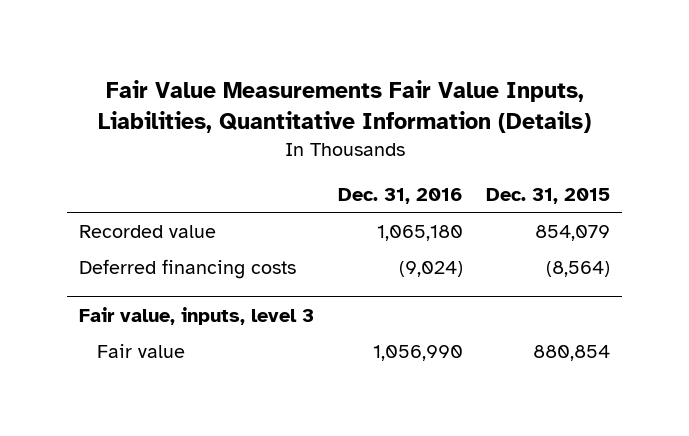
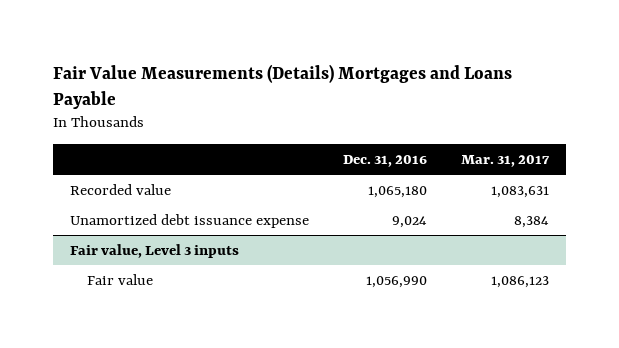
[97,79,591,134] Fair Value Measurements Fair Value Inputs, Liabilities, Quantitative Information (Details) -> [52,63,512,109] Fair Value Measurements (Details) Mortgages and Loans Payable
[486,188,611,205] Dec. 31, 2015 -> none
none -> [461,154,551,167] Mar. 31, 2017
[78,258,296,279] Deferred financing costs -> none
none -> [69,213,309,228] Unamortized debt issuance expense
[78,306,314,325] Fair value, inputs, level 3 -> [69,243,239,258] Fair value, Level 3 inputs

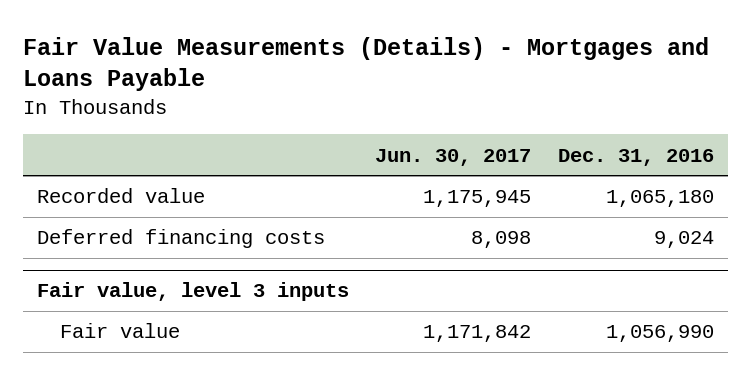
[52,63,512,109] Fair Value Measurements (Details) Mortgages and Loans Payable -> [23,36,710,92] Fair Value Measurements (Details) - Mortgages and Loans Payable
[461,154,551,167] Mar. 31, 2017 -> none
none -> [375,148,532,166] Jun. 30, 2017
[69,213,309,228] Unamortized debt issuance expense -> [36,229,325,249] Deferred financing costs
[69,243,239,258] Fair value, Level 3 inputs -> [36,282,349,302] Fair value, level 3 inputs

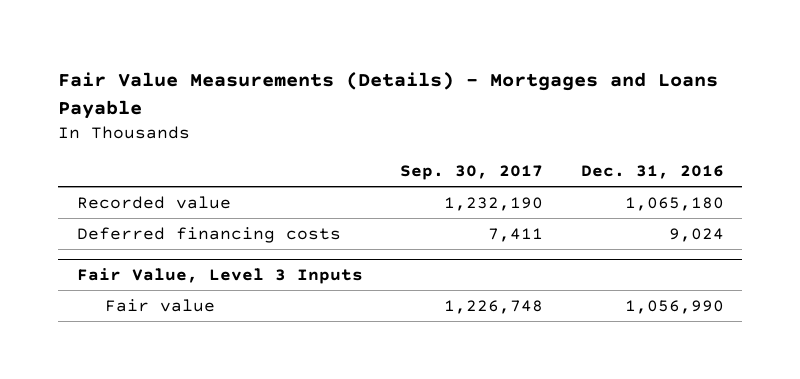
[375,148,532,166] Jun. 30, 2017 -> none
none -> [400,165,544,181] Sep. 30, 2017
[36,282,349,302] Fair value, level 3 inputs -> [76,268,363,285] Fair Value, Level 3 Inputs

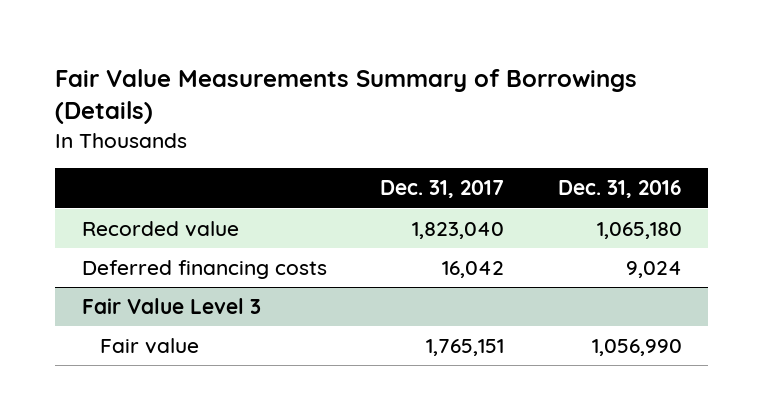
[57,71,718,119] Fair Value Measurements (Details) - Mortgages and Loans Payable -> [54,69,637,125] Fair Value Measurements Summary of Borrowings (Details)
[400,165,544,181] Sep. 30, 2017 -> none
none -> [380,180,505,199] Dec. 31, 2017
[76,268,363,285] Fair Value, Level 3 Inputs -> [81,297,261,314] Fair Value Level 3

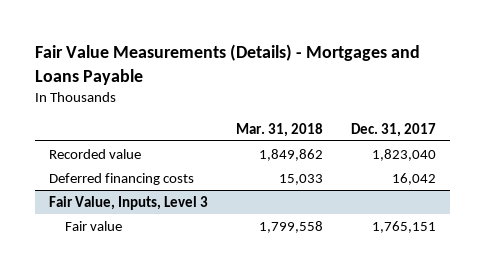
[54,69,637,125] Fair Value Measurements Summary of Borrowings (Details) -> [34,44,420,85] Fair Value Measurements (Details) - Mortgages and Loans Payable
[557,180,682,199] Dec. 31, 2016 -> none
none -> [236,122,324,137] Mar. 31, 2018
[81,297,261,314] Fair Value Level 3 -> [49,195,209,210] Fair Value, Inputs, Level 3

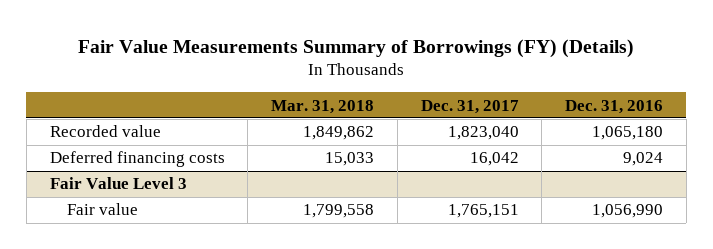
[34,44,420,85] Fair Value Measurements (Details) - Mortgages and Loans Payable -> [78,38,635,58] Fair Value Measurements Summary of Borrowings (FY) (Details)
none -> [564,99,663,114] Dec. 31, 2016
[49,195,209,210] Fair Value, Inputs, Level 3 -> [49,177,187,190] Fair Value Level 3

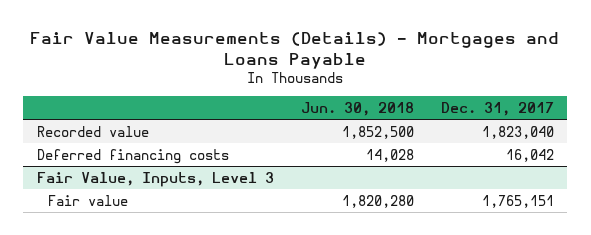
[78,38,635,58] Fair Value Measurements Summary of Borrowings (FY) (Details) -> [30,32,560,69] Fair Value Measurements (Details) - Mortgages and Loans Payable
[271,99,375,114] Mar. 31, 2018 -> none
[564,99,663,114] Dec. 31, 2016 -> none
none -> [300,101,414,116] Jun. 30, 2018
[49,177,187,190] Fair Value Level 3 -> [36,171,274,187] Fair Value, Inputs, Level 3

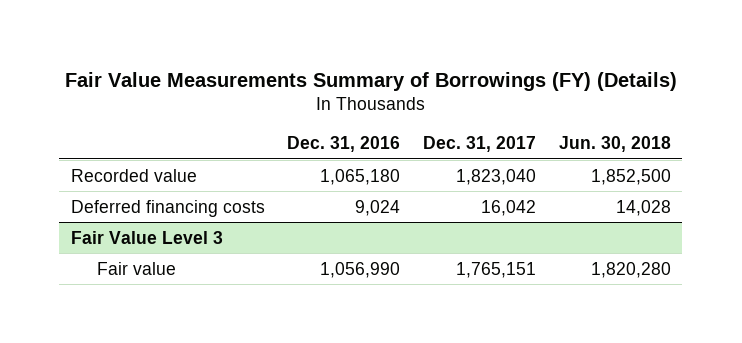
[30,32,560,69] Fair Value Measurements (Details) - Mortgages and Loans Payable -> [64,71,677,91] Fair Value Measurements Summary of Borrowings (FY) (Details)
none -> [287,136,401,153] Dec. 31, 2016
[36,171,274,187] Fair Value, Inputs, Level 3 -> [70,230,223,244] Fair Value Level 3

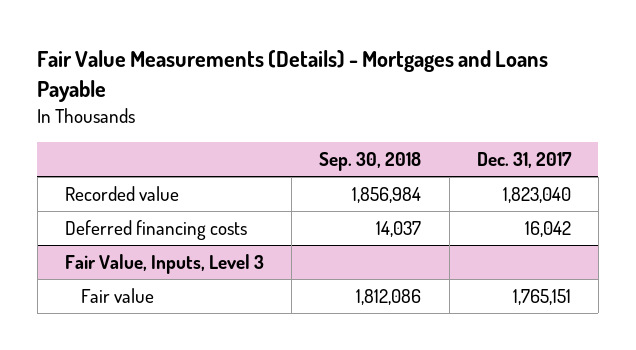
[64,71,677,91] Fair Value Measurements Summary of Borrowings (FY) (Details) -> [37,50,549,103] Fair Value Measurements (Details) - Mortgages and Loans Payable
[287,136,401,153] Dec. 31, 2016 -> none
[558,136,671,153] Jun. 30, 2018 -> none
none -> [319,152,422,172] Sep. 30, 2018
[70,230,223,244] Fair Value Level 3 -> [65,254,265,275] Fair Value, Inputs, Level 3

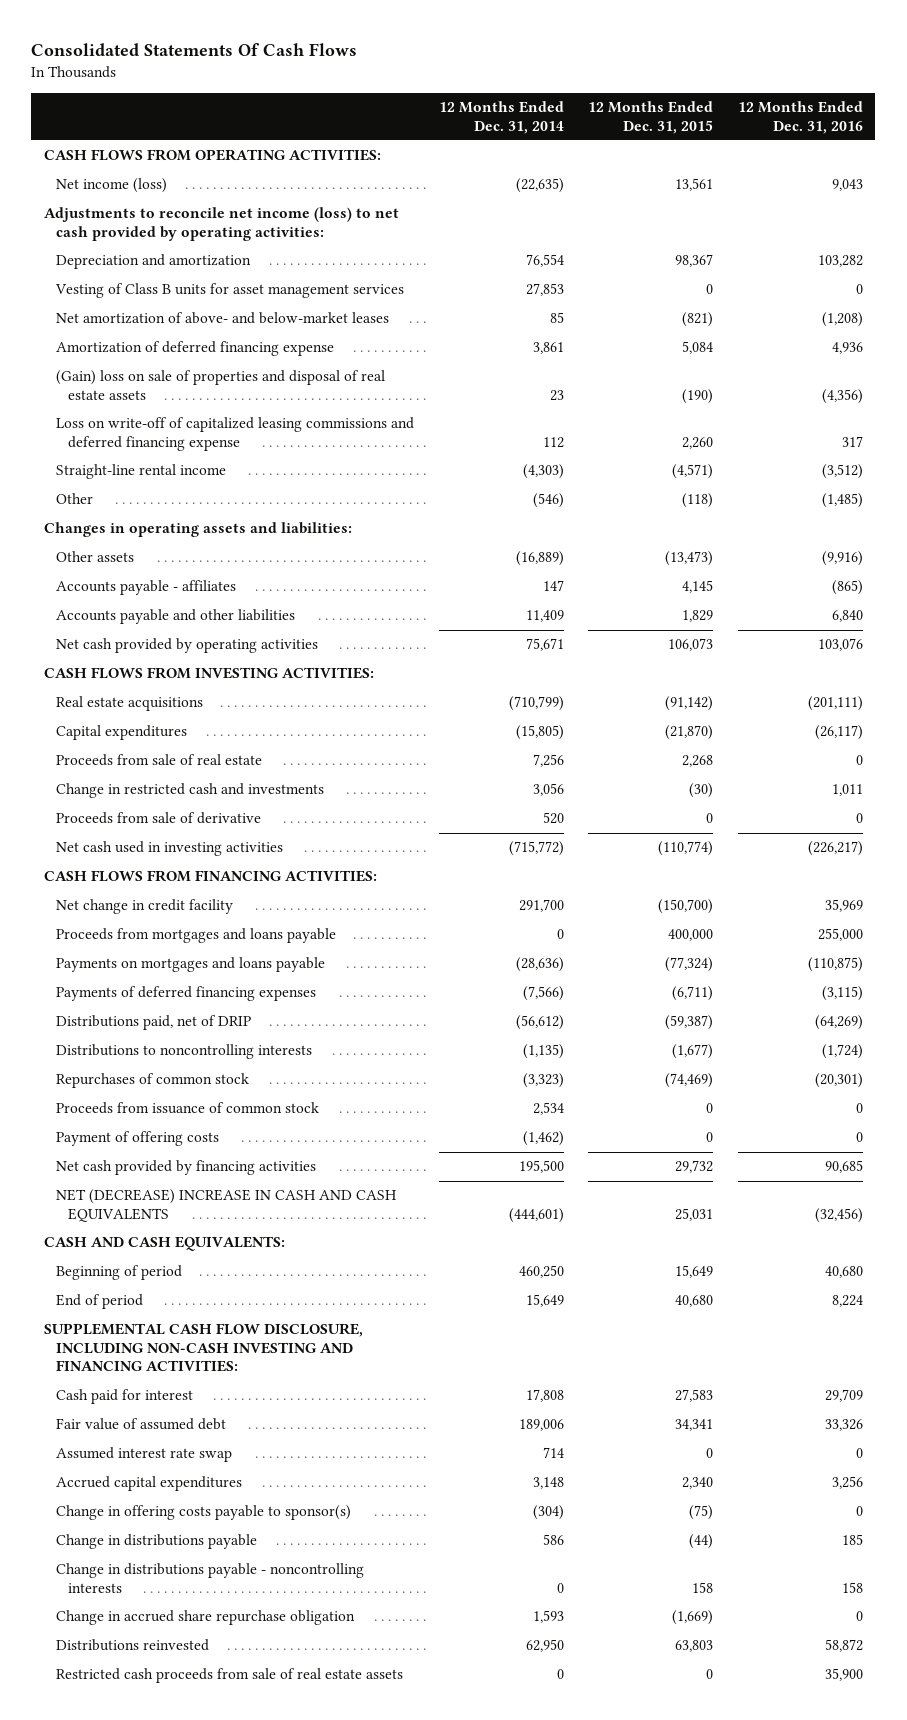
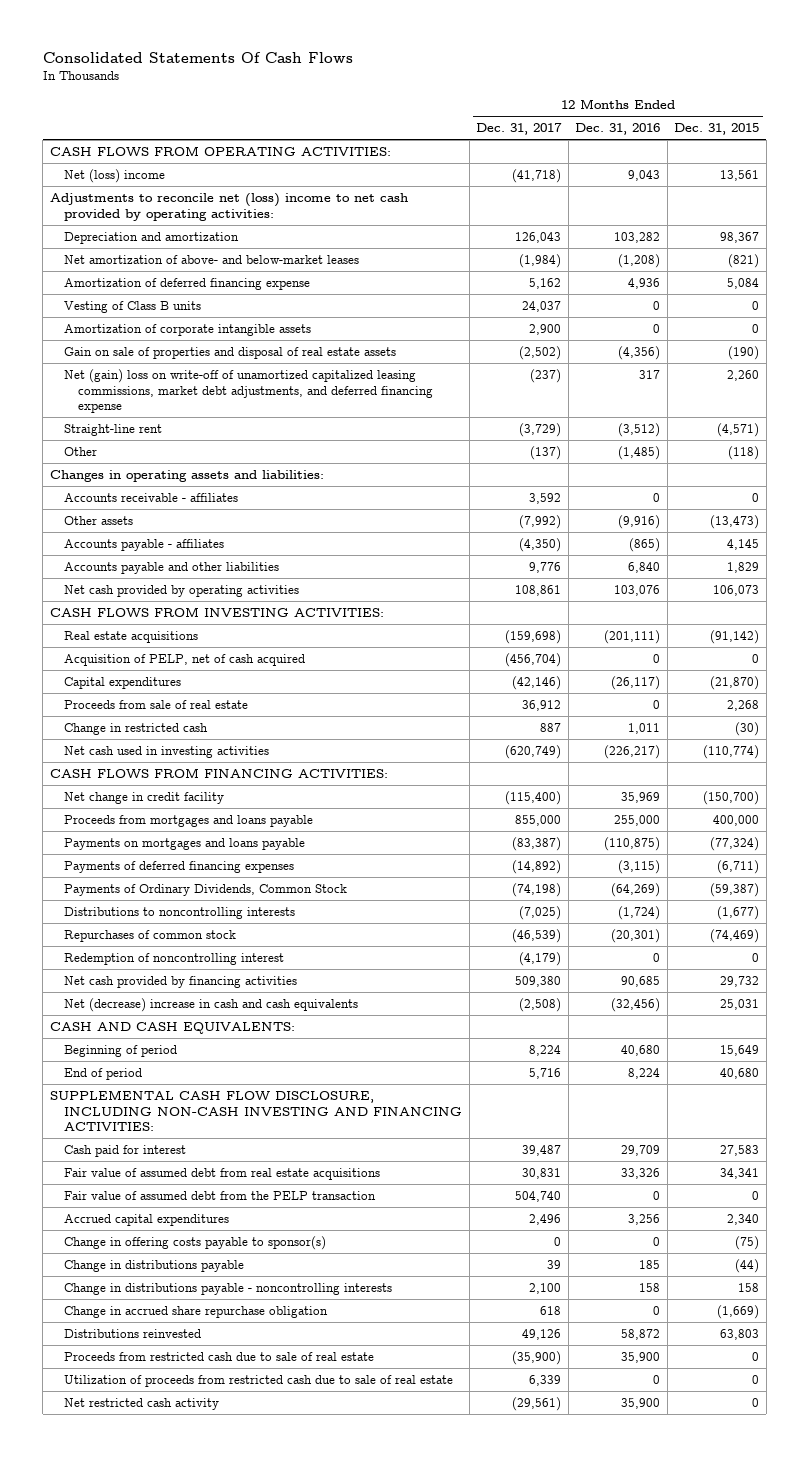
[438,101,564,134] 12 Months Ended Dec. 31, 2014 -> none
none -> [476,123,563,136] Dec. 31, 2017
[55,178,167,194] Net income (loss) -> [64,168,166,183] Net (loss) income
[43,207,399,241] Adjustments to reconcile net income (loss) to net cash provided by operating activities: -> [49,192,408,221] Adjustments to reconcile net (loss) income to net cash provided by operating activities:
[54,283,404,299] Vesting of Class B units for asset management services -> none
none -> [64,300,202,313] Vesting of Class B units
none -> [64,323,312,336] Amortization of corporate intangible assets
[55,370,385,400] (Gain) loss on sale of properties and disposal of real estate assets -> [64,346,397,359] Gain on sale of properties and disposal of real estate assets
[55,417,414,451] Loss on write-off of capitalized leasing commissions and deferred financing expense -> [64,368,434,414] Net (gain) loss on write-off of unamortized capitalized leasing commissions, market debt adjustments, and deferred financing expense
[55,464,226,480] Straight-line rental income -> [64,423,163,436] Straight-line rent
none -> [64,492,239,502] Accounts receivable - affiliates
none -> [64,653,306,666] Acquisition of PELP, net of cash acquired
[55,812,261,825] Proceeds from sale of derivative -> none
[55,783,324,799] Change in restricted cash and investments -> [64,722,209,735] Change in restricted cash
[55,1015,251,1031] Distributions paid, net of DRIP -> [64,883,348,896] Payments of Ordinary Dividends, Common Stock
[55,1102,319,1115] Proceeds from issuance of common stock -> none
[55,1131,219,1147] Payment of offering costs -> none
none -> [64,952,285,965] Redemption of noncontrolling interest
[55,1189,397,1222] NET (DECREASE) INCREASE IN CASH AND CASH EQUIVALENTS -> [64,997,359,1012] Net (decrease) increase in cash and cash equivalents
[55,1447,232,1463] Assumed interest rate swap -> none
[55,1418,226,1431] Fair value of assumed debt -> [64,1167,381,1180] Fair value of assumed debt from real estate acquisitions
none -> [64,1190,377,1200] Fair value of assumed debt from the PELP transaction
none -> [64,1351,375,1361] Proceeds from restricted cash due to sale of real estate
none -> [64,1374,454,1387] Utilization of proceeds from restricted cash due to sale of real estate
[55,1668,403,1684] Restricted cash proceeds from sale of real estate assets -> [64,1397,220,1410] Net restricted cash activity

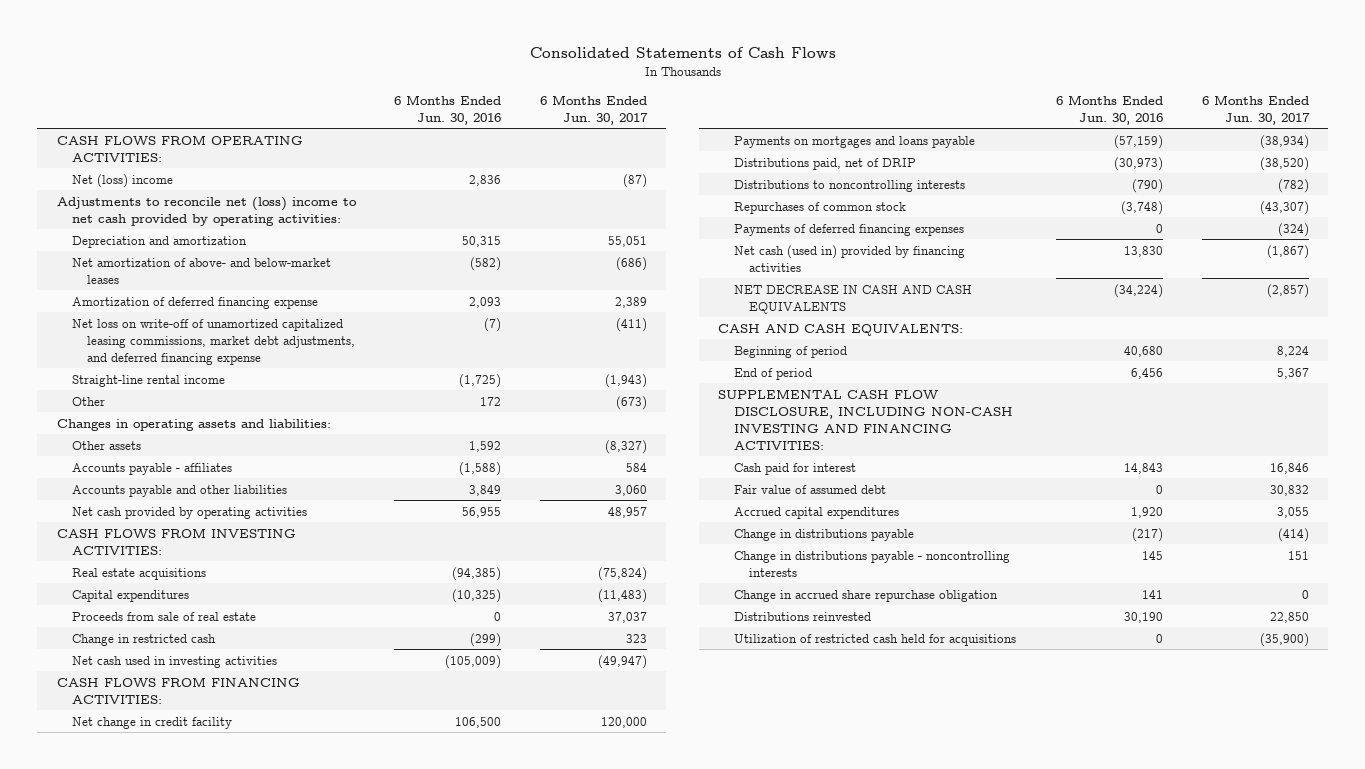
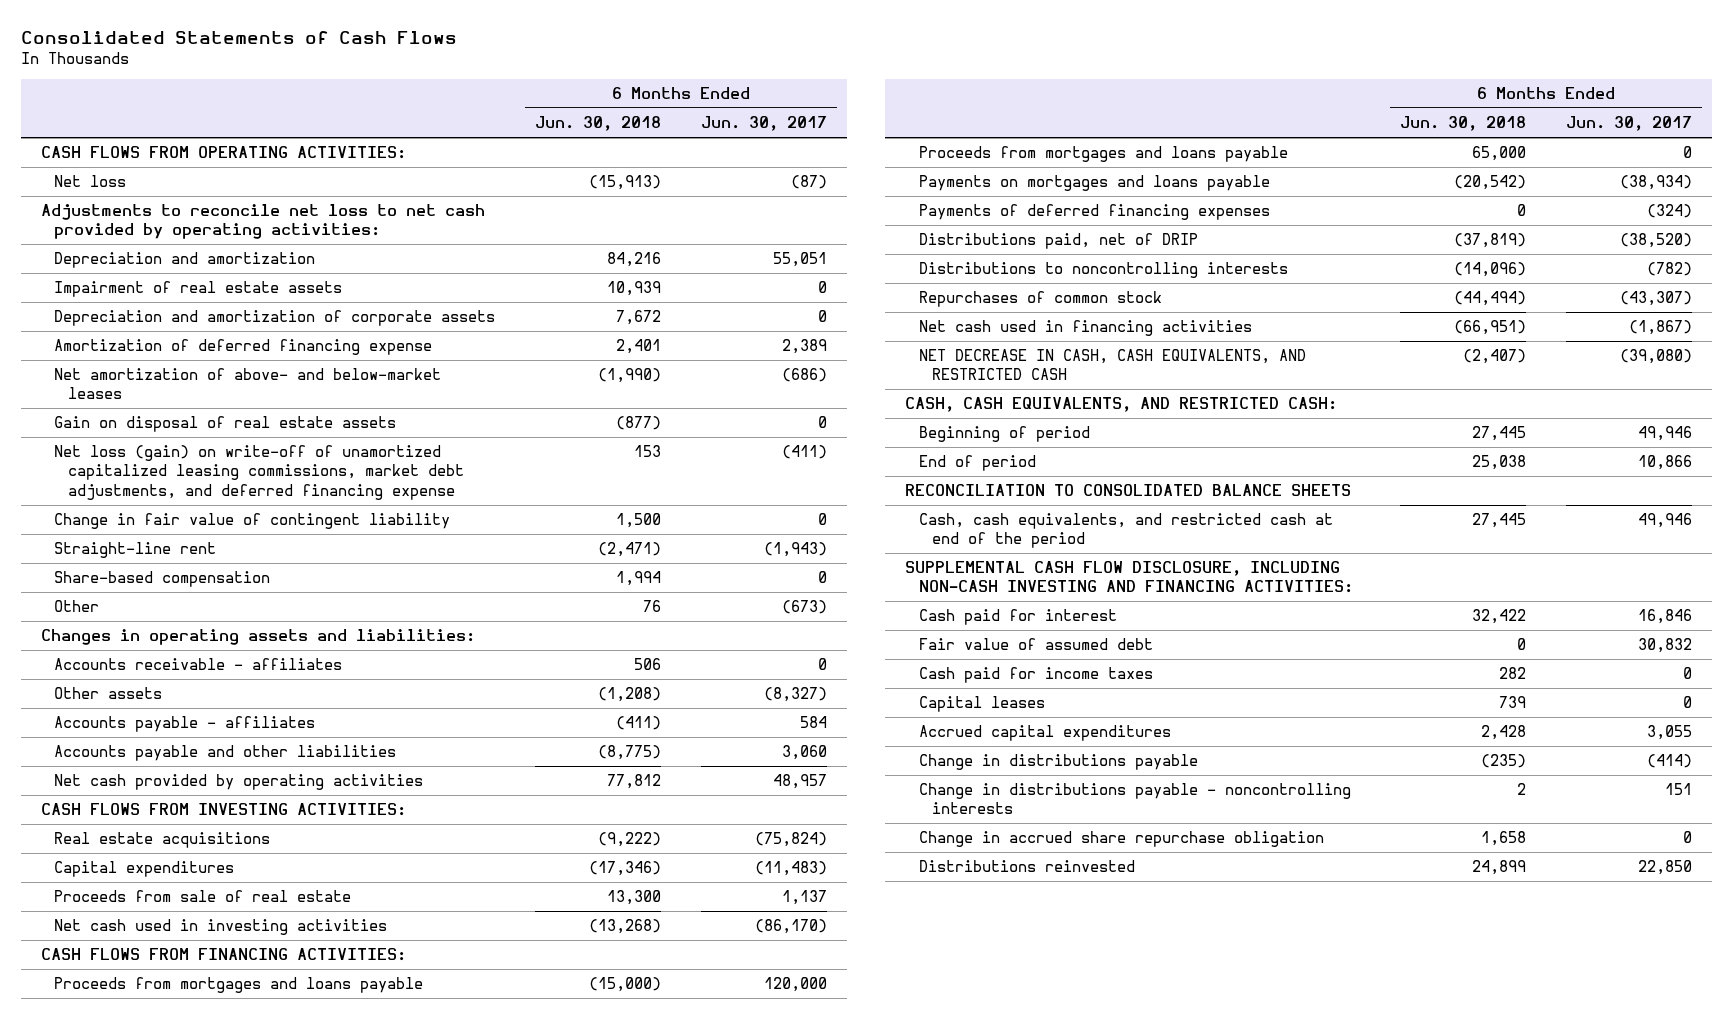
[394,94,502,125] 6 Months Ended Jun. 30, 2016 -> none
none -> [535,116,662,132] Jun. 30, 2018
[72,173,174,188] Net (loss) income -> [54,175,127,188] Net loss
[56,196,357,226] Adjustments to reconcile net (loss) income to net cash provided by operating activities: -> [40,204,485,240] Adjustments to reconcile net loss to net cash provided by operating activities:
none -> [54,281,343,298] Impairment of real estate assets
none -> [54,310,496,327] Depreciation and amortization of corporate assets
[72,257,332,284] Net amortization of above- and below-market leases -> [54,368,442,400] Net amortization of above- and below-market leases
none -> [54,416,397,433] Gain on disposal of real estate assets
[72,318,356,365] Net loss on write-off of unamortized capitalized leasing commissions, market debt adjustments, and deferred financing expense -> [54,445,465,500] Net loss (gain) on write-off of unamortized capitalized leasing commissions, market debt adjustments, and deferred financing expense
none -> [54,513,451,530] Change in fair value of contingent liability
[72,374,226,387] Straight-line rental income -> [54,542,217,559] Straight-line rent
none -> [54,571,271,588] Share-based compensation
none -> [54,658,343,671] Accounts receivable - affiliates
[72,633,217,646] Change in restricted cash -> none
[607,611,647,623] 37,037 -> [782,890,828,906] 1,137
[597,654,647,669] (49,947) -> [755,919,828,935] (86,170)
[72,716,233,729] Net change in credit facility -> [54,977,424,994] Proceeds from mortgages and loans payable
none -> [918,146,1288,163] Proceeds from mortgages and loans payable
[733,223,964,236] Payments of deferred financing expenses -> [918,204,1270,221] Payments of deferred financing expenses
[733,244,965,272] Net cash (used in) provided by financing activities -> [918,320,1252,337] Net cash used in financing activities
[733,284,972,314] NET DECREASE IN CASH AND CASH EQUIVALENTS -> [918,349,1306,381] NET DECREASE IN CASH, CASH EQUIVALENTS, AND RESTRICTED CASH
[1266,283,1309,298] (2,857) -> [1619,349,1692,365] (39,080)
[718,323,964,336] CASH AND CASH EQUIVALENTS: -> [904,397,1337,413] CASH, CASH EQUIVALENTS, AND RESTRICTED CASH:
[1276,345,1309,357] 8,224 -> [1637,426,1692,442] 49,946
[1276,367,1309,379] 5,367 -> [1637,455,1692,471] 10,866
none -> [904,484,1351,497] RECONCILIATION TO CONSOLIDATED BALANCE SHEETS
none -> [918,513,1333,549] Cash, cash equivalents, and restricted cash at end of the period
none -> [918,667,1153,684] Cash paid for income taxes
none -> [918,696,1045,713] Capital leases
[733,633,1016,646] Utilization of restricted cash held for acquisitions -> none

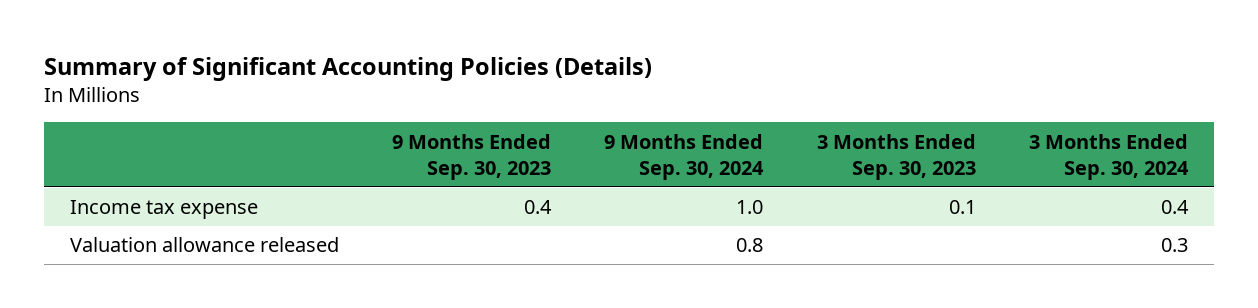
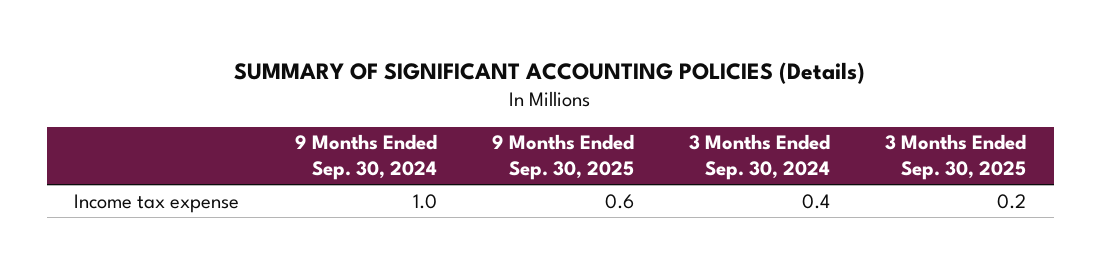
[43,56,652,81] Summary of Significant Accounting Policies (Details) -> [234,61,866,84] SUMMARY OF SIGNIFICANT ACCOUNTING POLICIES (Details)
[392,133,552,180] 9 Months Ended Sep. 30, 2023 -> none
[816,133,976,180] 3 Months Ended Sep. 30, 2023 -> none
none -> [491,134,634,181] 9 Months Ended Sep. 30, 2025
none -> [885,134,1027,181] 3 Months Ended Sep. 30, 2025
[70,237,340,253] Valuation allowance released -> none

